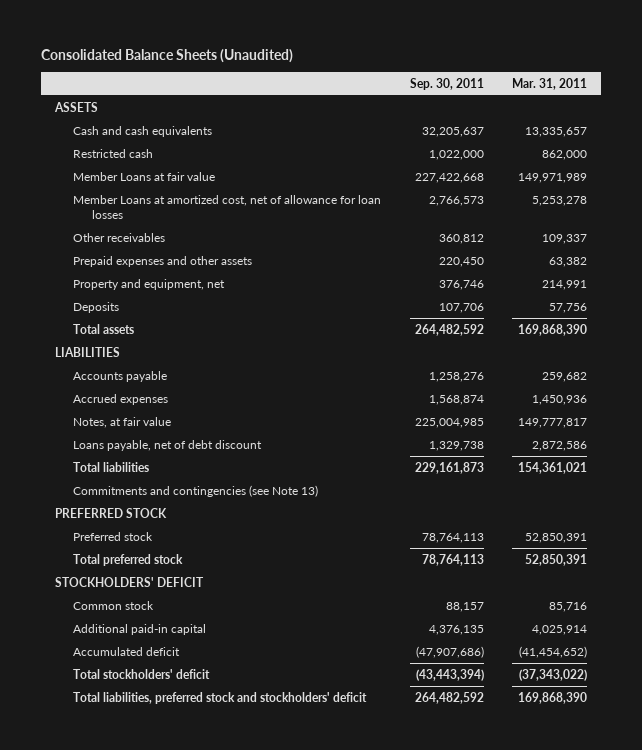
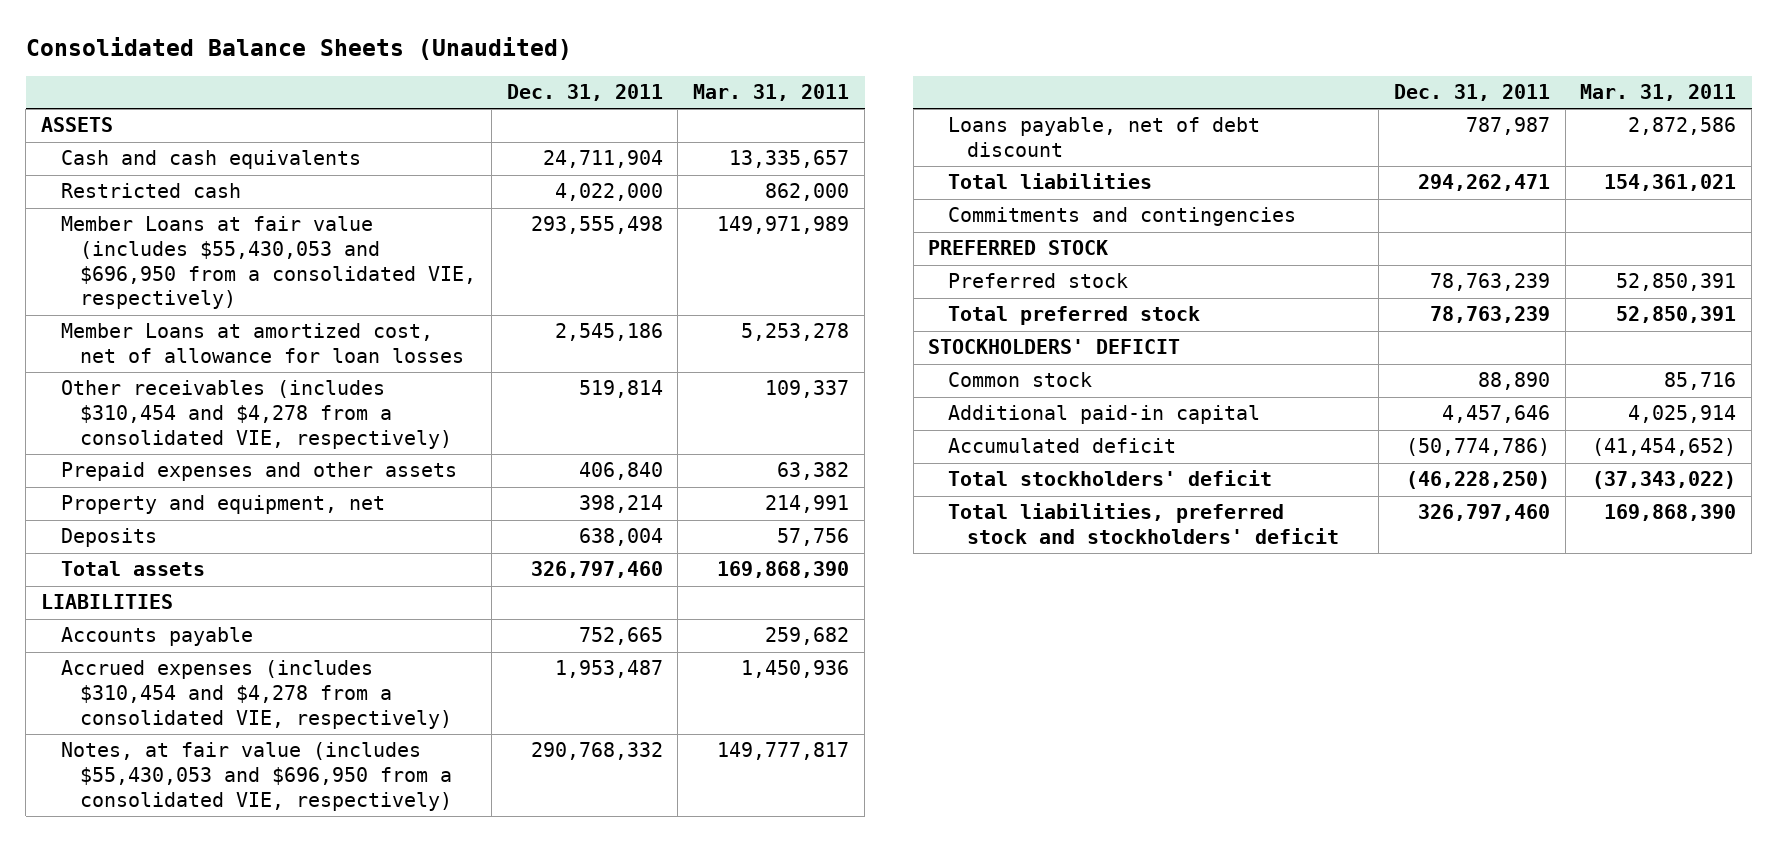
[409,77,484,90] Sep. 30, 2011 -> none
none -> [506,84,663,102] Dec. 31, 2011
[73,171,216,181] Member Loans at fair value -> [60,216,476,310] Member Loans at fair value (includes $55,430,053 and $696,950 from a consolidated VIE, respectively)
[73,232,166,242] Other receivables -> [60,380,452,449] Other receivables (includes $310,454 and $4,278 from a consolidated VIE, respectively)
[73,393,169,405] Accrued expenses -> [60,660,452,729] Accrued expenses (includes $310,454 and $4,278 from a consolidated VIE, respectively)
[73,416,172,428] Notes, at fair value -> [60,742,452,811] Notes, at fair value (includes $55,430,053 and $696,950 from a consolidated VIE, respectively)
[73,484,319,497] Commitments and contingencies (see Note 13) -> [947,207,1296,227] Commitments and contingencies

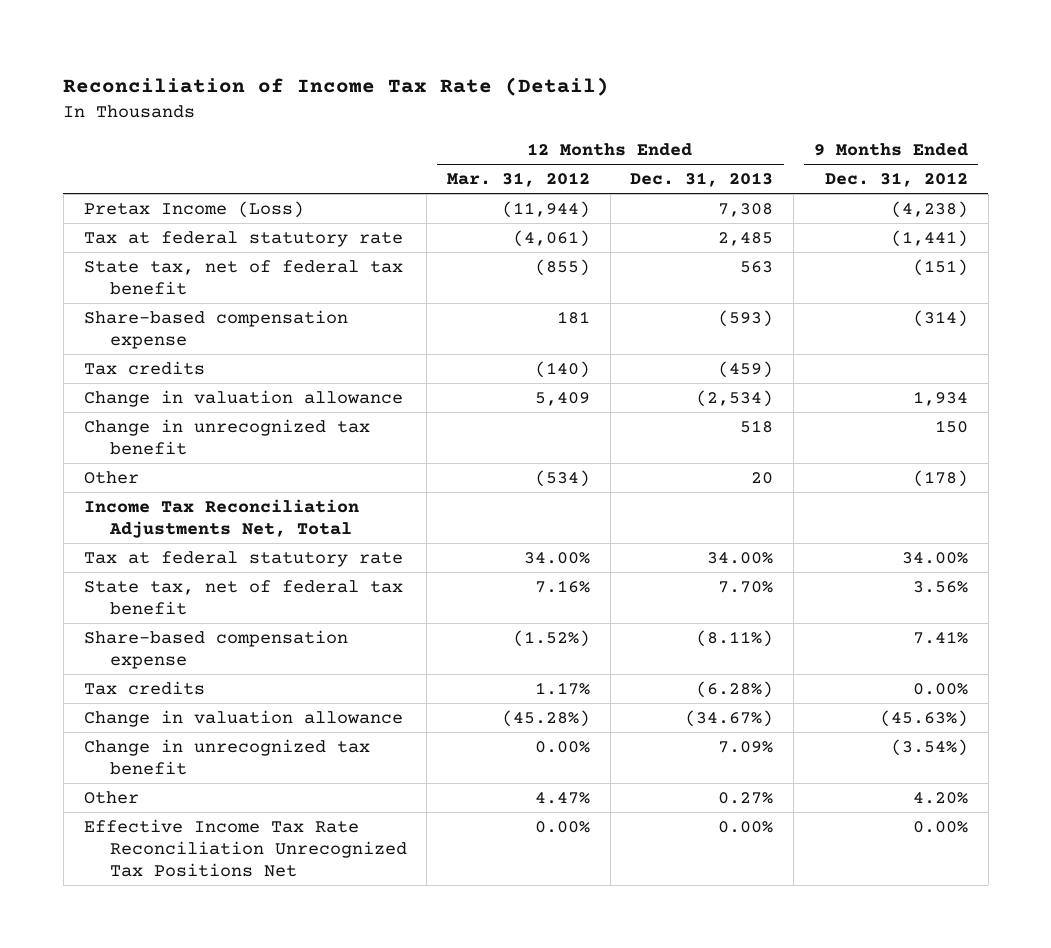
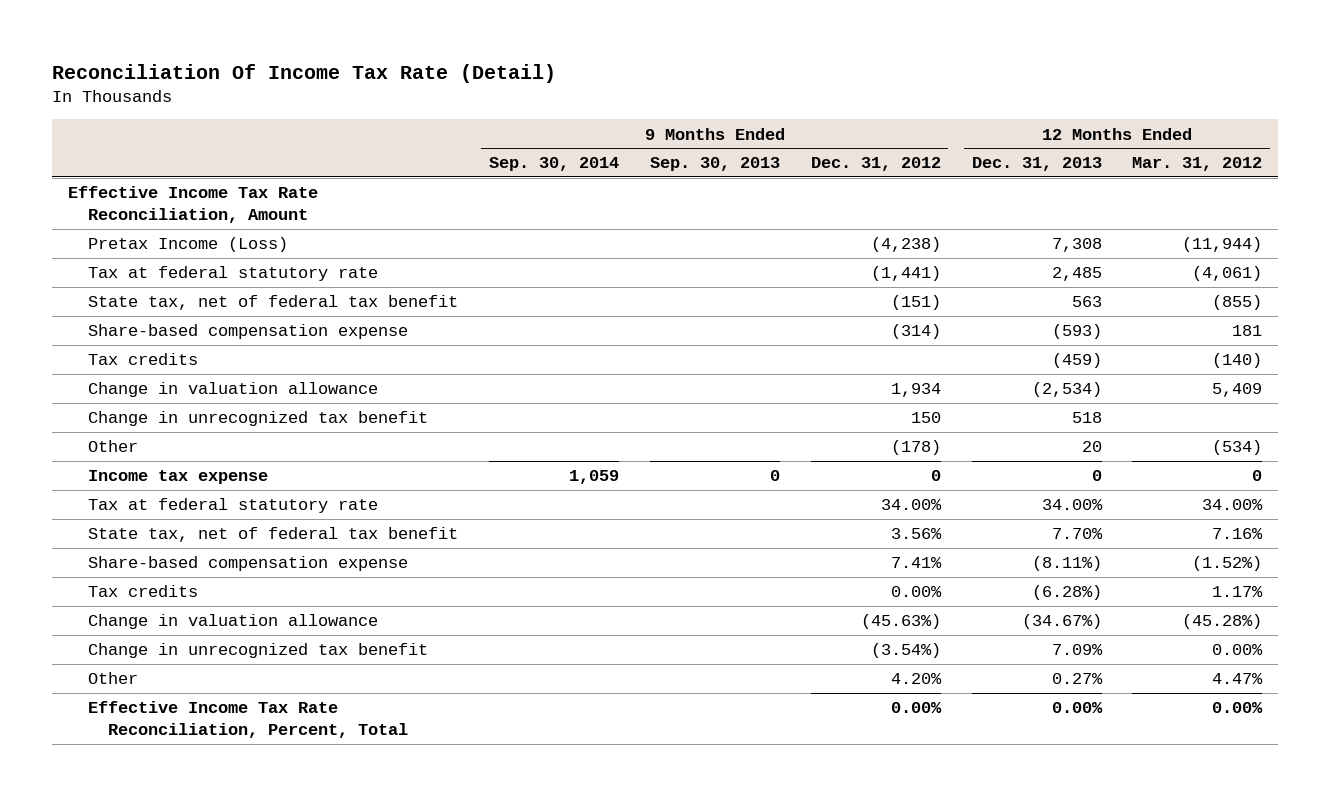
[63,77,610,97] Reconciliation of Income Tax Rate (Detail) -> [52,63,557,83] Reconciliation Of Income Tax Rate (Detail)
none -> [488,157,619,172] Sep. 30, 2014
none -> [649,157,780,172] Sep. 30, 2013
none -> [67,186,318,224] Effective Income Tax Rate Reconciliation, Amount
[83,498,359,538] Income Tax Reconciliation Adjustments Net, Total -> none
none -> [87,470,268,485] Income tax expense
[83,818,407,878] Effective Income Tax Rate Reconciliation Unrecognized Tax Positions Net -> [87,701,409,739] Effective Income Tax Rate Reconciliation, Percent, Total

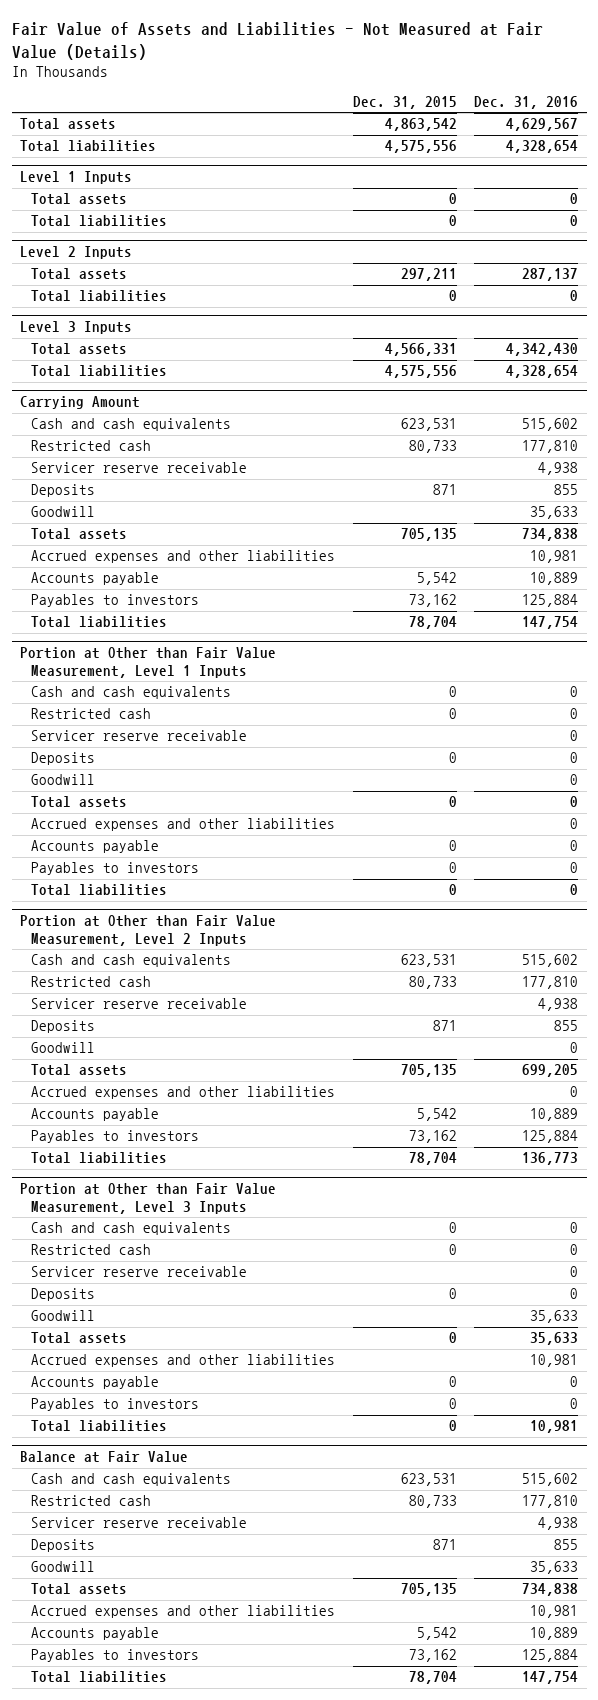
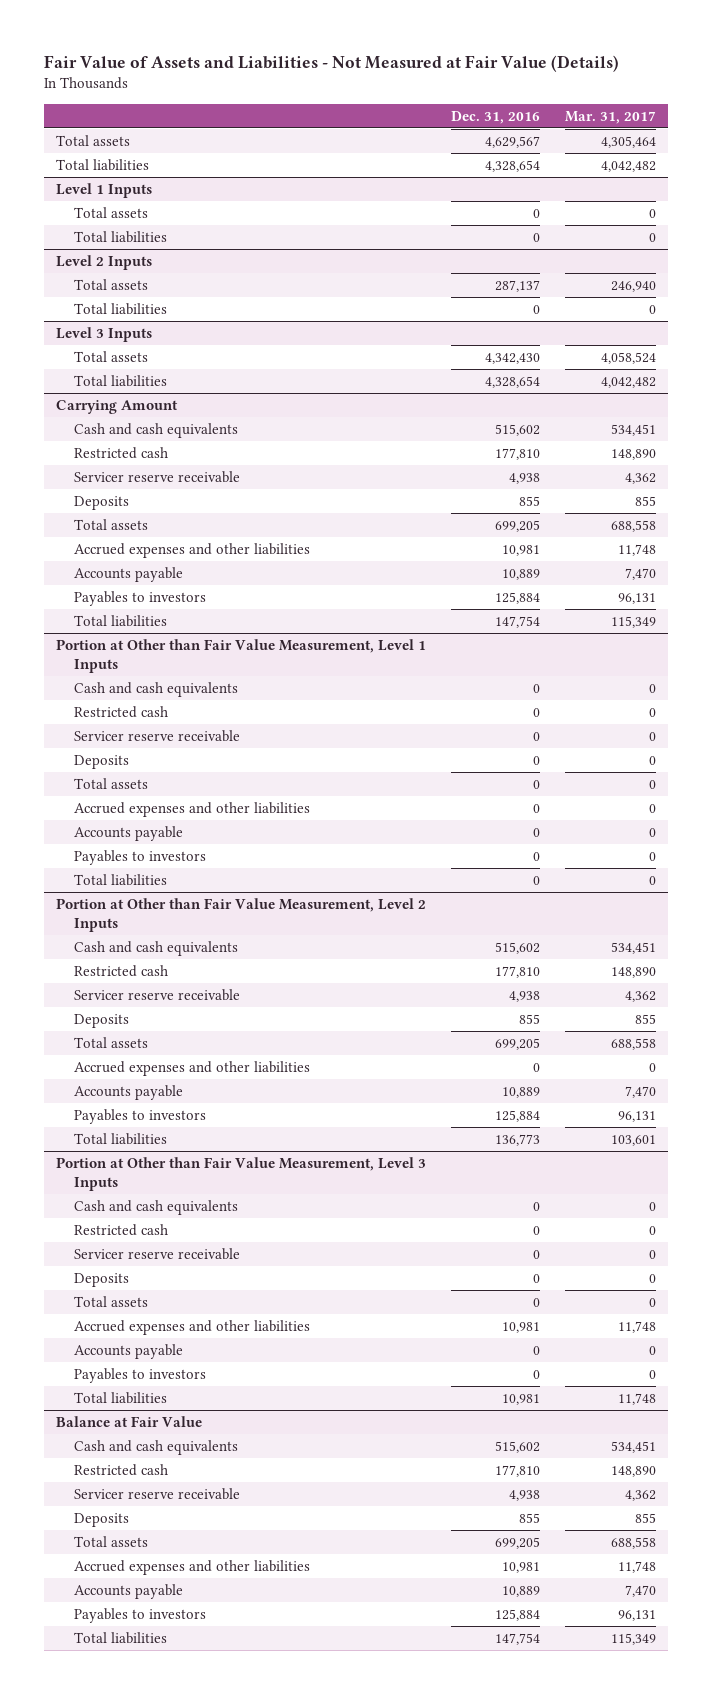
[352,95,457,109] Dec. 31, 2015 -> none
none -> [564,110,656,124] Mar. 31, 2017
[31,506,96,518] Goodwill -> none
[522,528,579,542] 734,838 -> [494,520,540,533] 699,205
[31,774,96,786] Goodwill -> none
[31,1042,96,1054] Goodwill -> none
[31,1310,96,1322] Goodwill -> none
[530,1332,579,1346] 35,633 -> [532,1298,540,1308] 0
[31,1561,96,1573] Goodwill -> none
[522,1583,579,1597] 734,838 -> [494,1537,540,1550] 699,205

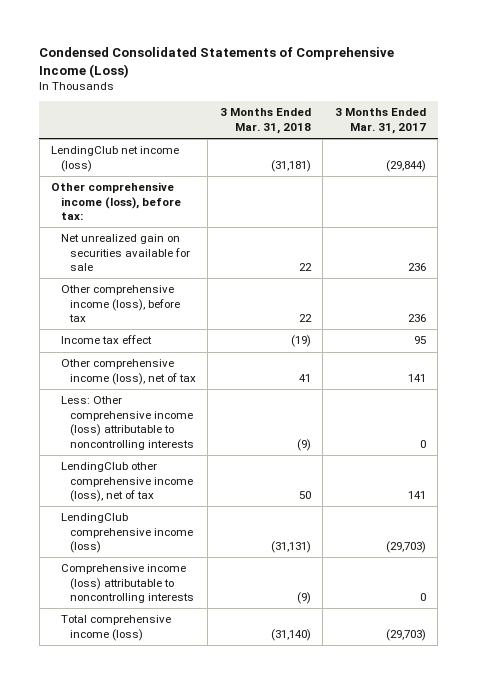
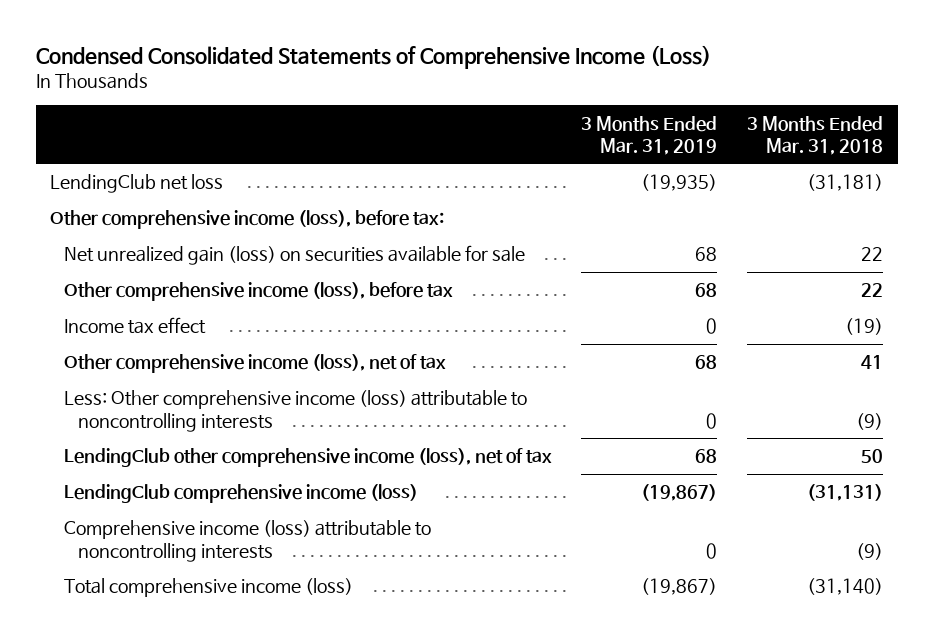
[334,108,426,134] 3 Months Ended Mar. 31, 2017 -> none
none -> [581,115,718,155] 3 Months Ended Mar. 31, 2019
[51,146,180,172] LendingClub net income (loss) -> [50,174,224,194] LendingClub net loss
[60,234,190,272] Net unrealized gain on securities available for sale -> [63,245,525,266] Net unrealized gain (loss) on securities available for sale

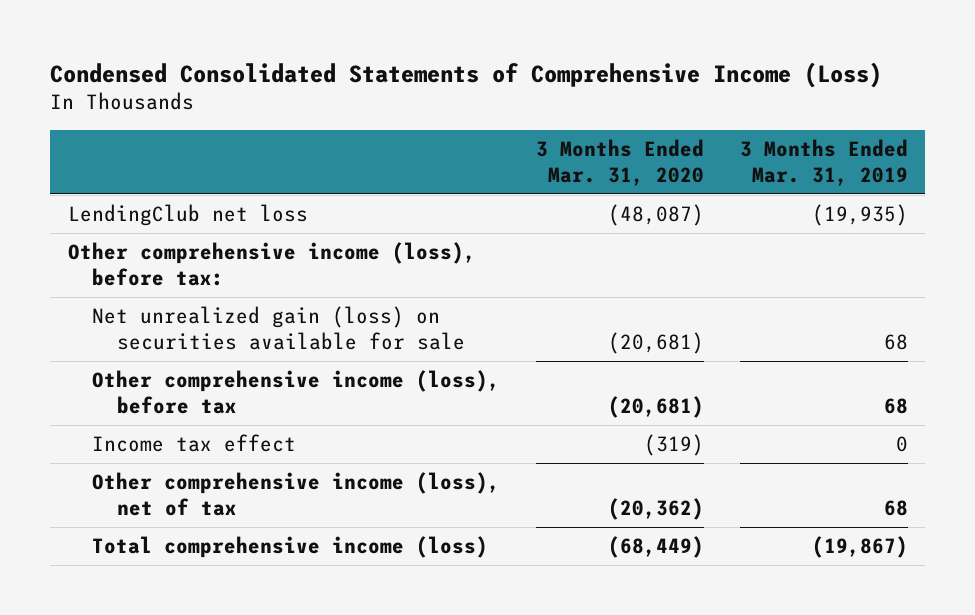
[747,115,884,155] 3 Months Ended Mar. 31, 2018 -> none
none -> [536,138,705,186] 3 Months Ended Mar. 31, 2020
[63,390,527,432] Less: Other comprehensive income (loss) attributable to noncontrolling interests -> none
[63,448,552,468] LendingClub other comprehensive income (loss), net of tax -> none
[63,484,418,504] LendingClub comprehensive income (loss) -> none
[63,520,431,562] Comprehensive income (loss) attributable to noncontrolling interests -> none

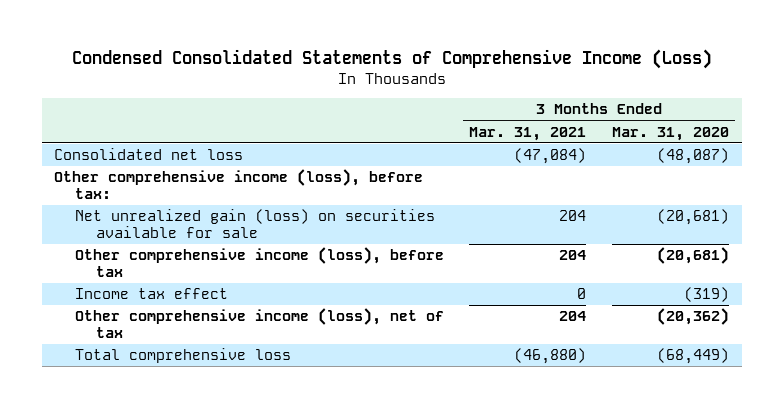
[739,138,908,186] 3 Months Ended Mar. 31, 2019 -> none
none -> [469,126,587,141] Mar. 31, 2021
[67,204,308,227] LendingClub net loss -> [54,148,244,161] Consolidated net loss
[92,536,489,559] Total comprehensive income (loss) -> [75,348,292,364] Total comprehensive loss

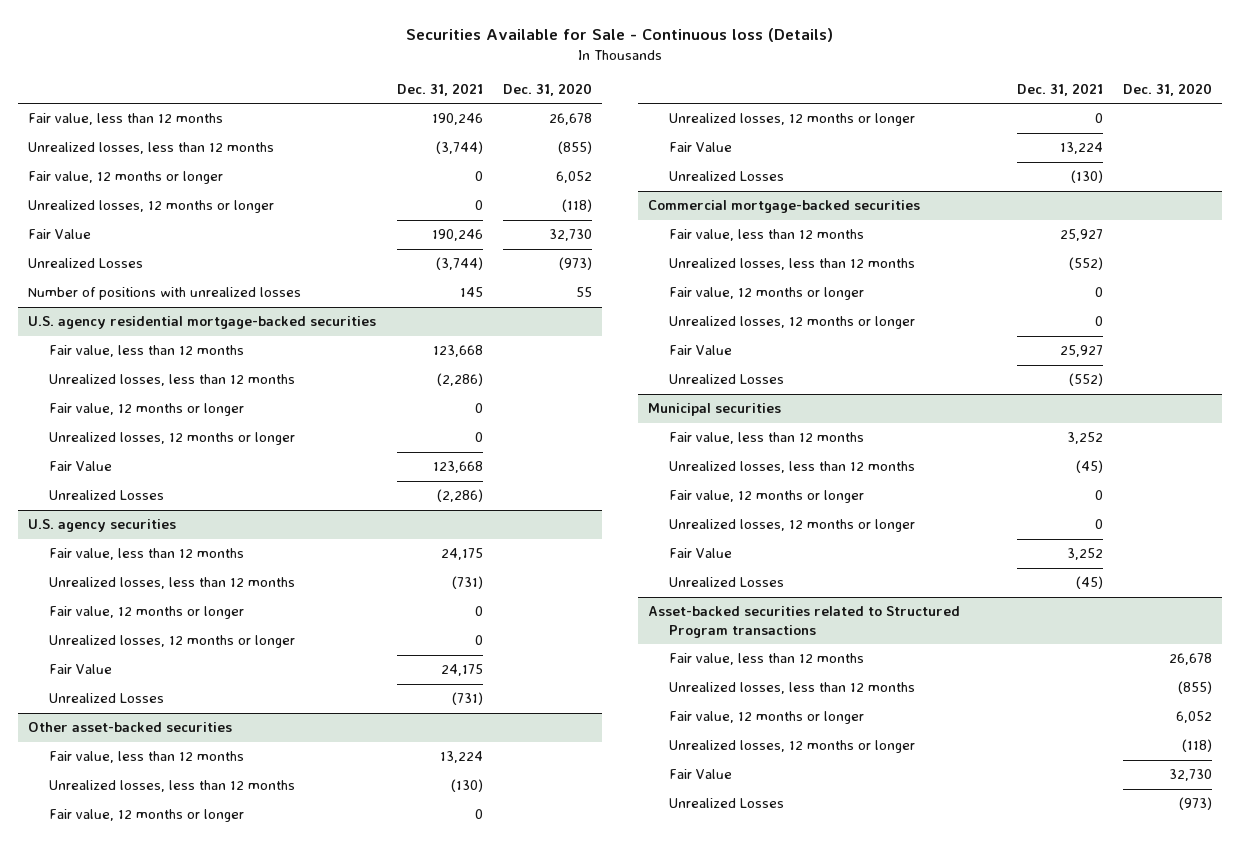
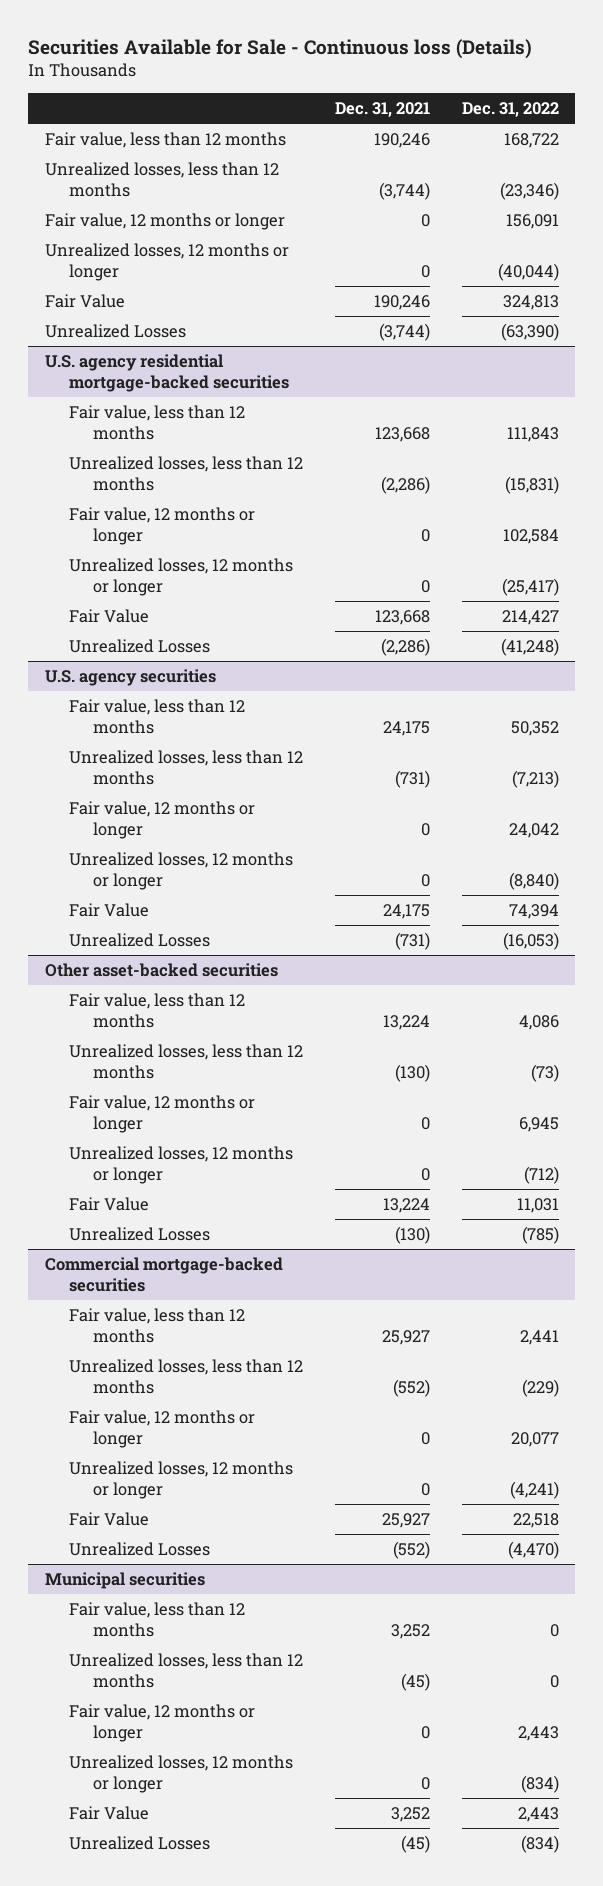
[502,82,592,96] Dec. 31, 2020 -> none
none -> [461,101,559,117] Dec. 31, 2022
[28,287,302,301] Number of positions with unrealized losses -> none
[648,606,961,638] Asset-backed securities related to Structured Program transactions -> none
[668,653,864,666] Fair value, less than 12 months -> none
[668,682,915,695] Unrealized losses, less than 12 months -> none
[668,711,864,725] Fair value, 12 months or longer -> none
[668,740,915,754] Unrealized losses, 12 months or longer -> none
[668,769,732,780] Fair Value -> none
[668,798,784,809] Unrealized Losses -> none

